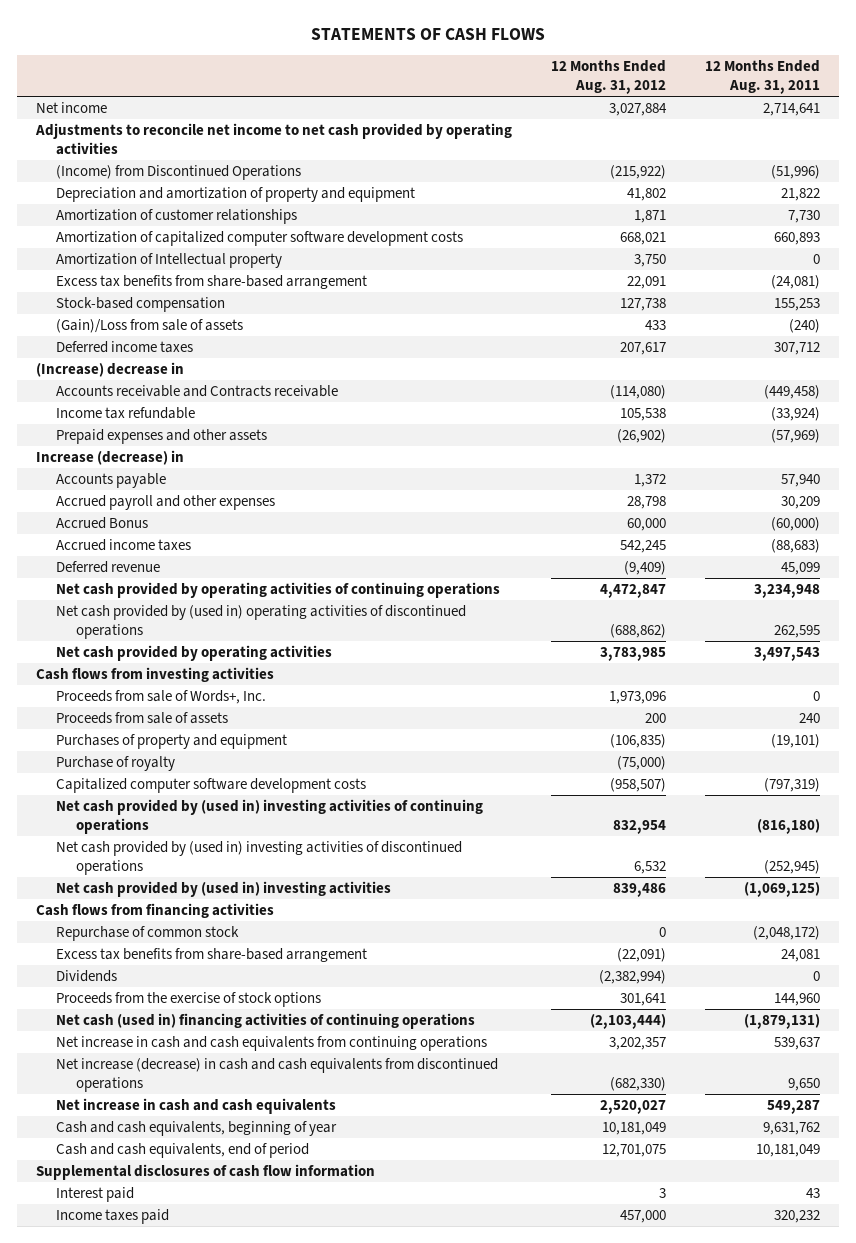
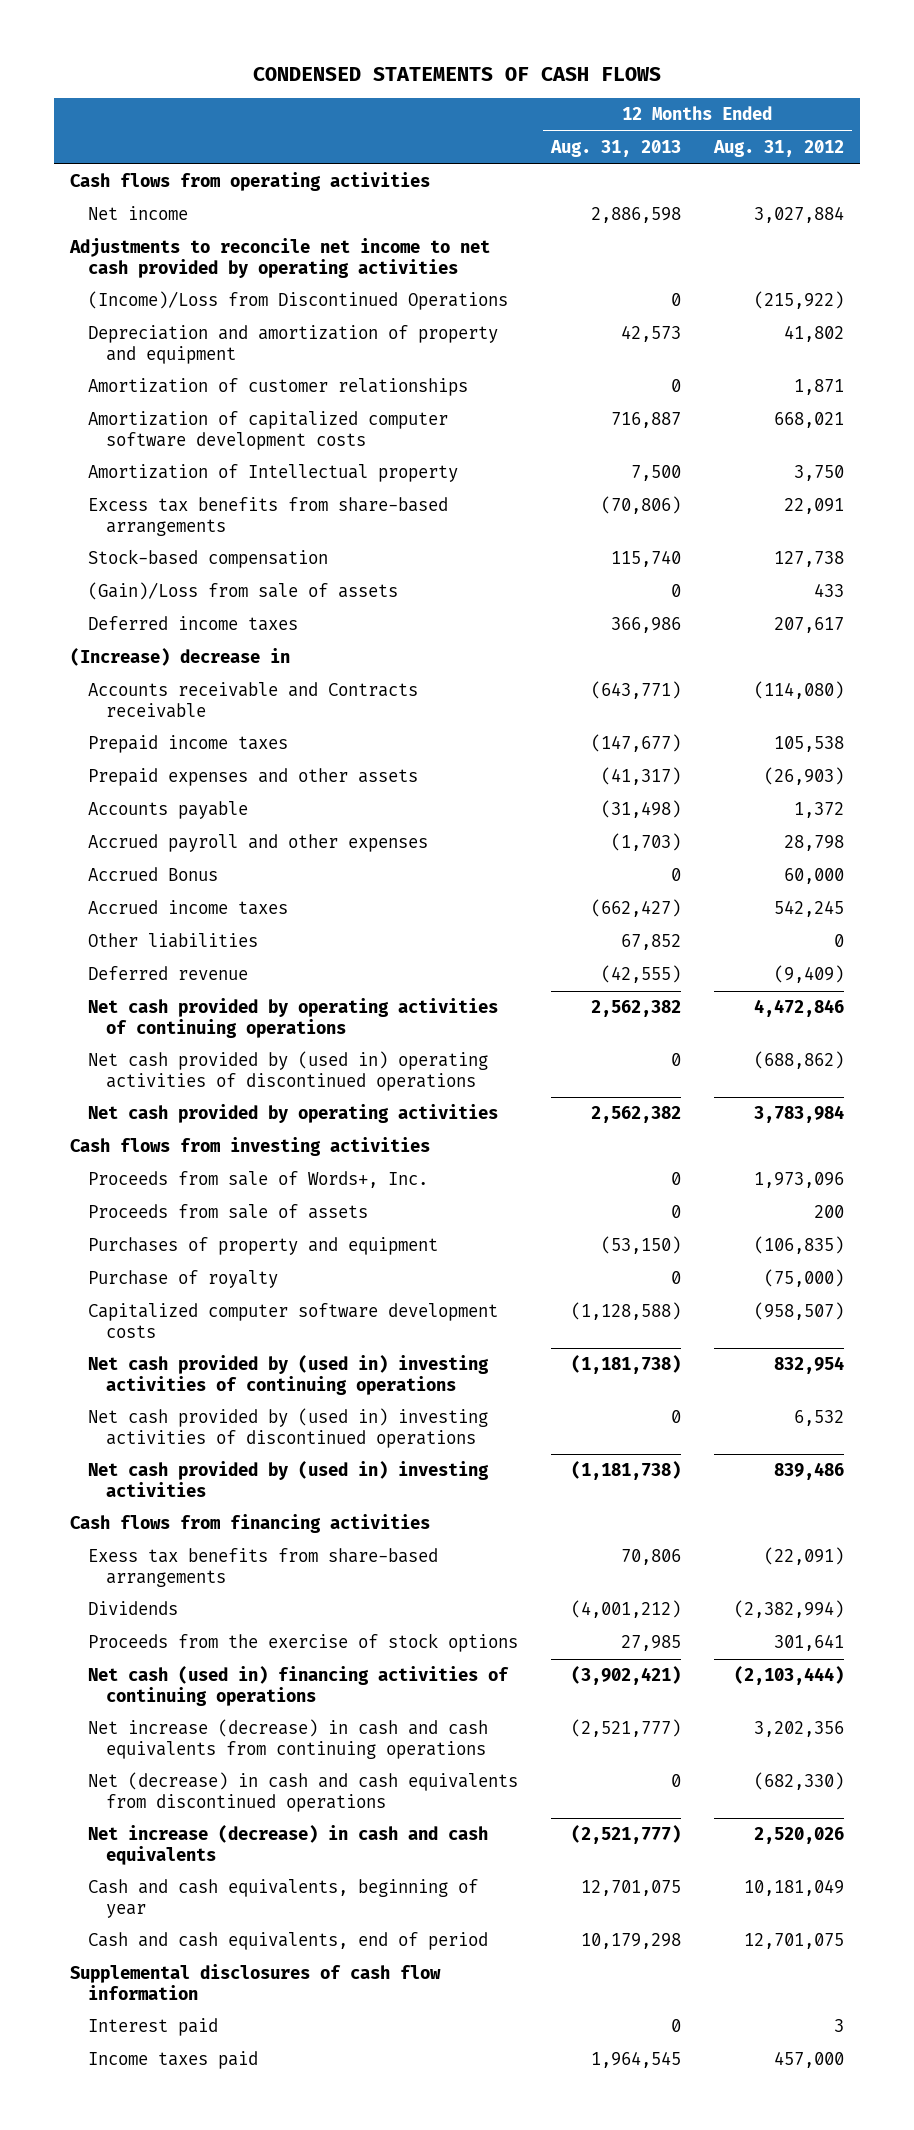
[310,28,545,41] STATEMENTS OF CASH FLOWS -> [253,66,662,81] CONDENSED STATEMENTS OF CASH FLOWS
[704,60,820,94] 12 Months Ended Aug. 31, 2011 -> none
none -> [550,140,682,158] Aug. 31, 2013
none -> [70,172,431,192] Cash flows from operating activities
[55,165,301,181] (Income) from Discontinued Operations -> [88,291,509,311] (Income)/Loss from Discontinued Operations
[55,275,367,290] Excess tax benefits from share-based arrangement -> [88,497,449,536] Excess tax benefits from share-based arrangements
[35,450,184,466] Increase (decrease) in -> none
[55,407,195,420] Income tax refundable -> [88,735,289,754] Prepaid income taxes
[616,429,666,444] (26,902) -> [763,767,844,786] (26,903)
none -> [88,933,259,949] Other liabilities
[599,584,666,599] 4,472,847 -> [753,999,844,1018] 4,472,846
[599,647,666,662] 3,783,985 -> [753,1105,844,1124] 3,783,984
[55,926,239,942] Repurchase of common stock -> none
[55,948,367,963] Excess tax benefits from share-based arrangement -> [88,1548,439,1587] Exess tax benefits from share-based arrangements
[55,1036,487,1052] Net increase in cash and cash equivalents from continuing operations -> [88,1719,489,1759] Net increase (decrease) in cash and cash equivalents from continuing operations
[608,1037,666,1051] 3,202,357 -> [753,1721,844,1738] 3,202,356
[55,1058,498,1092] Net increase (decrease) in cash and cash equivalents from discontinued operations -> [88,1772,519,1812] Net (decrease) in cash and cash equivalents from discontinued operations
[55,1098,336,1115] Net increase in cash and cash equivalents -> [88,1825,489,1865] Net increase (decrease) in cash and cash equivalents
[599,1100,666,1115] 2,520,027 -> [753,1827,844,1845] 2,520,026

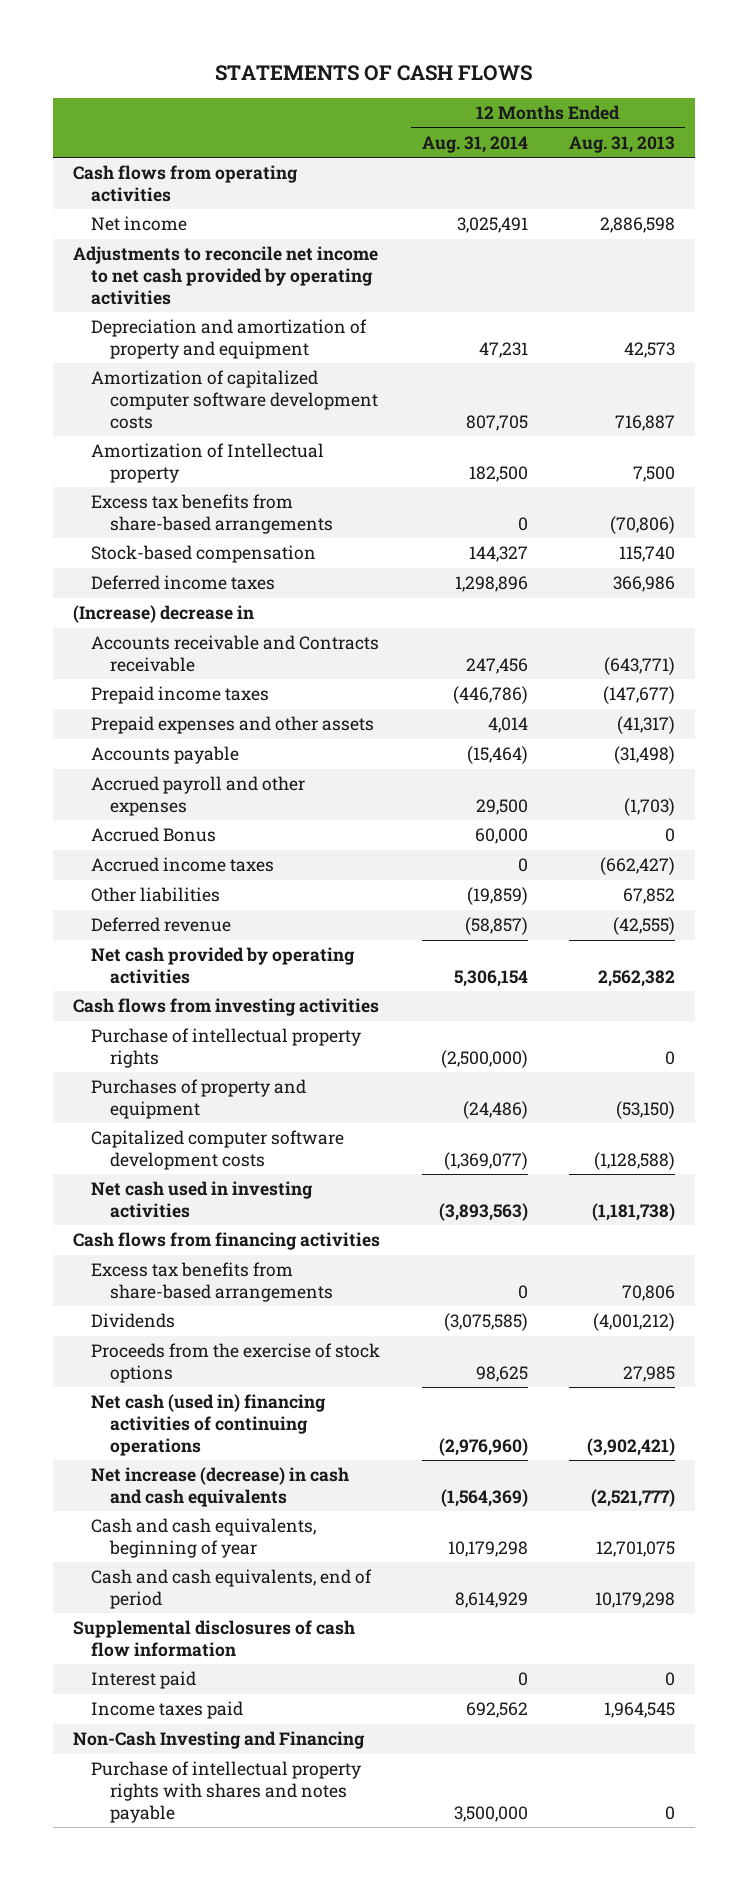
[253,66,662,81] CONDENSED STATEMENTS OF CASH FLOWS -> [215,65,533,82] STATEMENTS OF CASH FLOWS
[712,140,844,158] Aug. 31, 2012 -> none
none -> [421,135,528,153] Aug. 31, 2014
[88,291,509,311] (Income)/Loss from Discontinued Operations -> none
[88,378,469,397] Amortization of customer relationships -> none
[88,582,399,601] (Gain)/Loss from sale of assets -> none
[88,998,499,1038] Net cash provided by operating activities of continuing operations -> none
[88,1051,489,1091] Net cash provided by (used in) operating activities of discontinued operations -> none
[88,1171,429,1189] Proceeds from sale of Words+, Inc. -> none
[88,1204,369,1220] Proceeds from sale of assets -> none
none -> [91,1028,362,1068] Purchase of intellectual property rights
[88,1270,279,1289] Purchase of royalty -> none
[88,1408,489,1448] Net cash provided by (used in) investing activities of discontinued operations -> none
[88,1461,490,1497] Net cash provided by (used in) investing activities -> none
[88,1355,490,1395] Net cash provided by (used in) investing activities of continuing operations -> [91,1181,314,1218] Net cash used in investing activities
[88,1548,439,1587] Exess tax benefits from share-based arrangements -> [91,1262,333,1302] Excess tax benefits from share-based arrangements
[88,1719,489,1759] Net increase (decrease) in cash and cash equivalents from continuing operations -> none
[88,1772,519,1812] Net (decrease) in cash and cash equivalents from discontinued operations -> none
none -> [73,1731,366,1750] Non-Cash Investing and Financing
none -> [91,1761,362,1823] Purchase of intellectual property rights with shares and notes payable

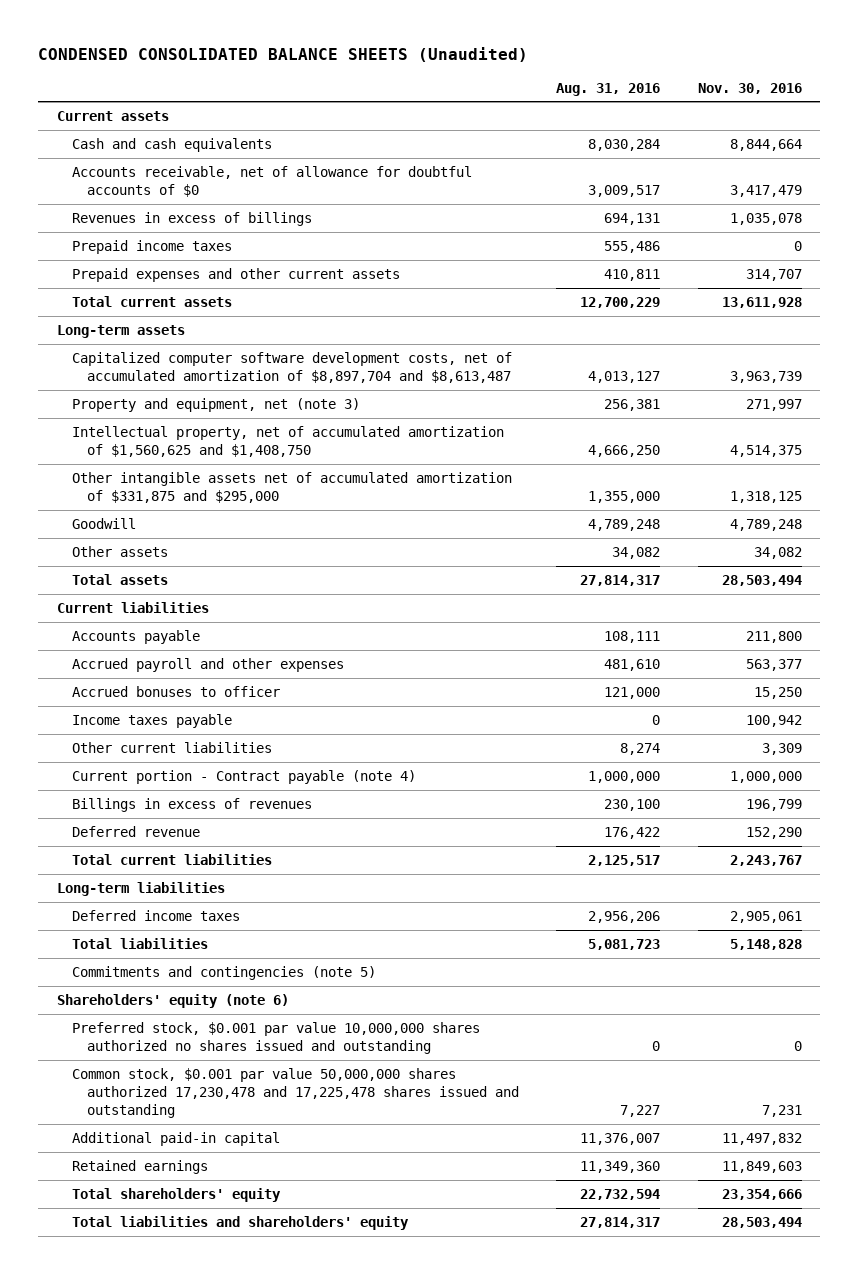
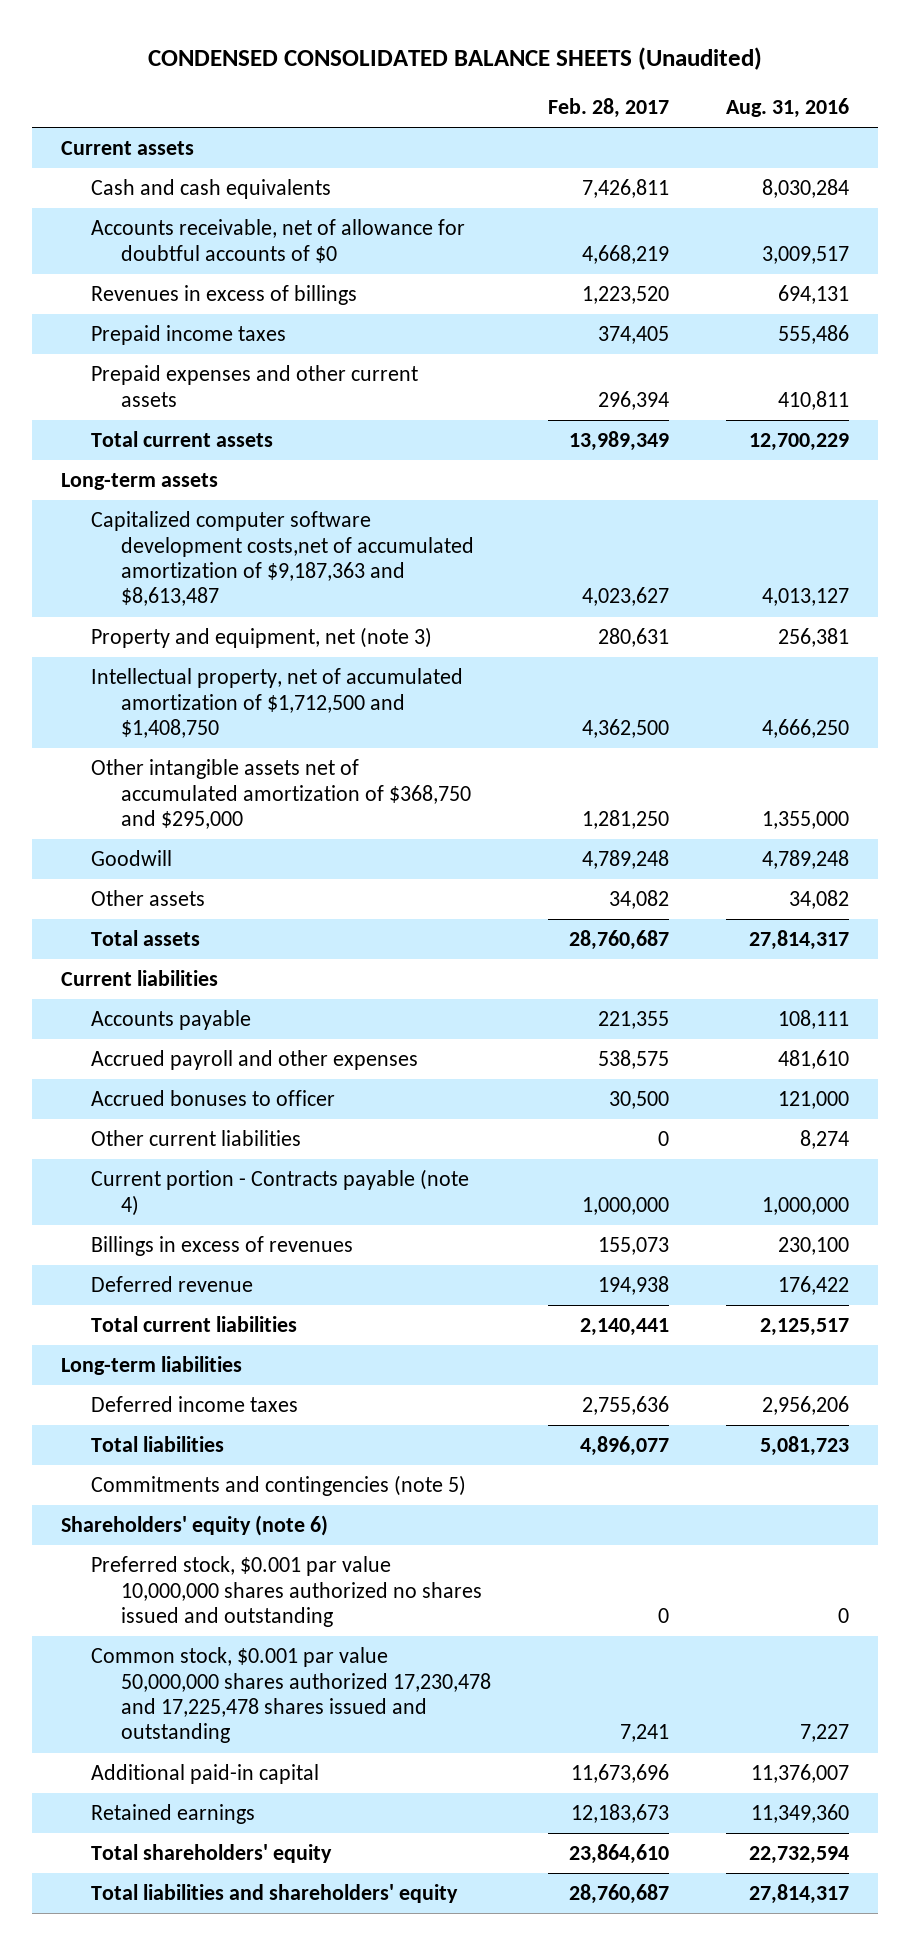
[697,82,802,94] Nov. 30, 2016 -> none
none -> [548,97,670,118] Feb. 28, 2017
[71,351,512,384] Capitalized computer software development costs, net of accumulated amortization of $8,897,704 and $8,613,487 -> [90,511,474,607] Capitalized computer software development costs,net of accumulated amortization of $9,187,363 and $8,613,487
[71,425,504,458] Intellectual property, net of accumulated amortization of $1,560,625 and $1,408,750 -> [90,668,463,738] Intellectual property, net of accumulated amortization of $1,712,500 and $1,408,750
[71,471,512,504] Other intangible assets net of accumulated amortization of $331,875 and $295,000 -> [90,759,471,829] Other intangible assets net of accumulated amortization of $368,750 and $295,000
[71,713,232,728] Income taxes payable -> none
[71,769,416,784] Current portion - Contract payable (note 4) -> [90,1169,469,1216] Current portion - Contracts payable (note 4)

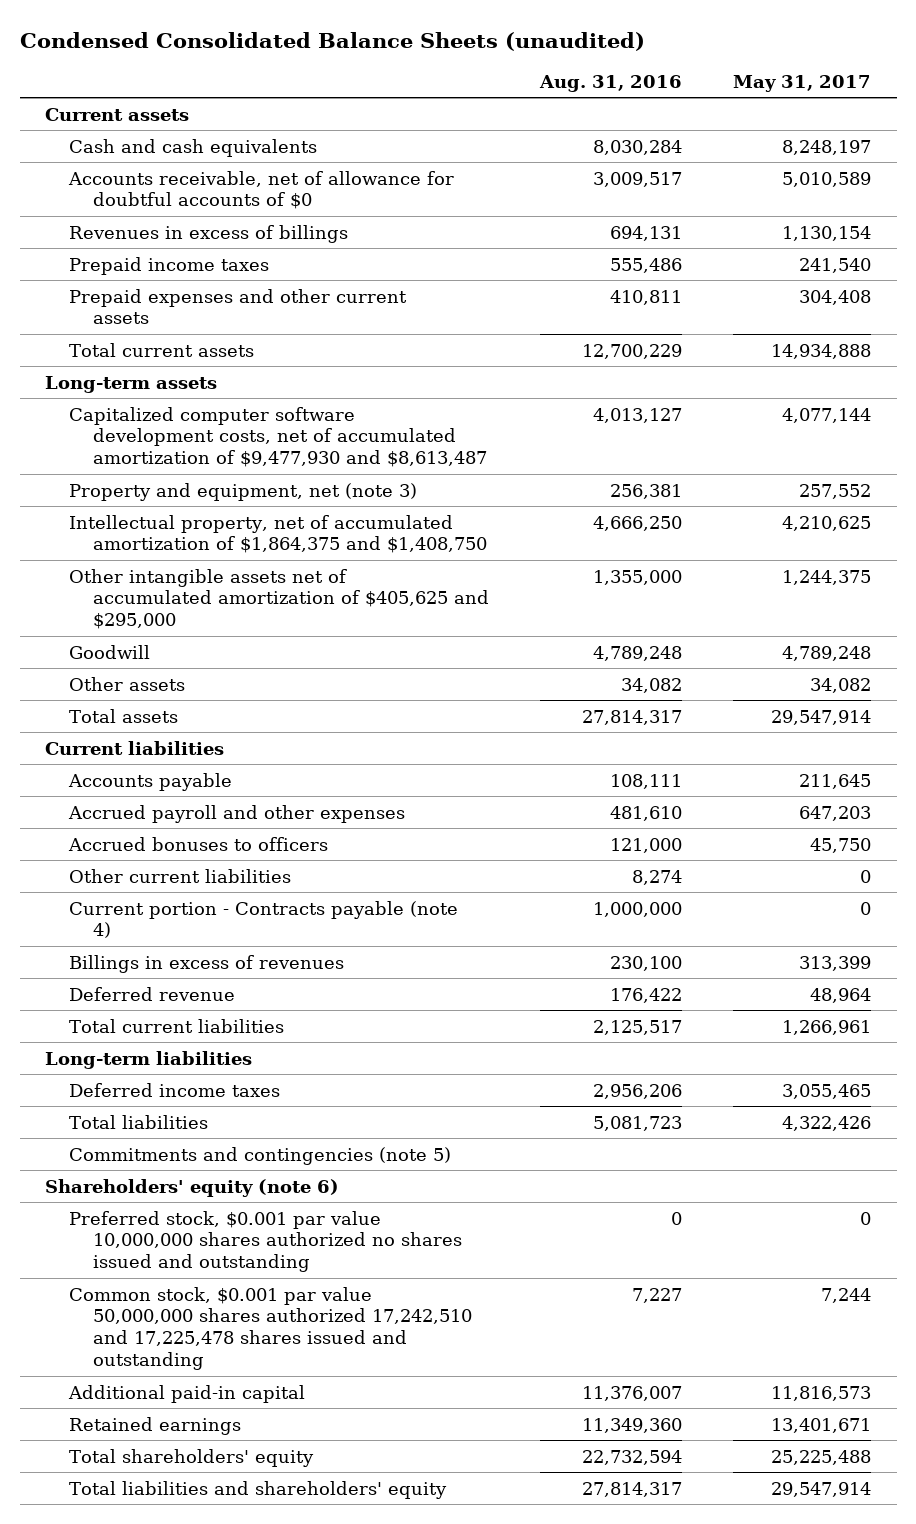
[147,46,762,70] CONDENSED CONSOLIDATED BALANCE SHEETS (Unaudited) -> [19,31,645,51] Condensed Consolidated Balance Sheets (unaudited)
[548,97,670,118] Feb. 28, 2017 -> none
none -> [732,74,871,92] May 31, 2017
[90,511,474,607] Capitalized computer software development costs,net of accumulated amortization of $9,187,363 and $8,613,487 -> [69,406,487,468] Capitalized computer software development costs, net of accumulated amortization of $9,477,930 and $8,613,487
[90,668,463,738] Intellectual property, net of accumulated amortization of $1,712,500 and $1,408,750 -> [69,514,487,554] Intellectual property, net of accumulated amortization of $1,864,375 and $1,408,750
[90,759,471,829] Other intangible assets net of accumulated amortization of $368,750 and $295,000 -> [69,568,489,630] Other intangible assets net of accumulated amortization of $405,625 and $295,000
[90,1090,335,1107] Accrued bonuses to officer -> [68,836,329,851] Accrued bonuses to officers
[90,1647,491,1744] Common stock, $0.001 par value 50,000,000 shares authorized 17,230,478 and 17,225,478 shares issued and outstanding -> [69,1286,472,1371] Common stock, $0.001 par value 50,000,000 shares authorized 17,242,510 and 17,225,478 shares issued and outstanding

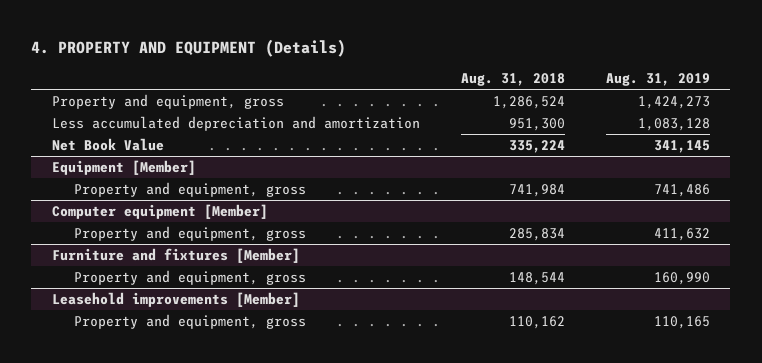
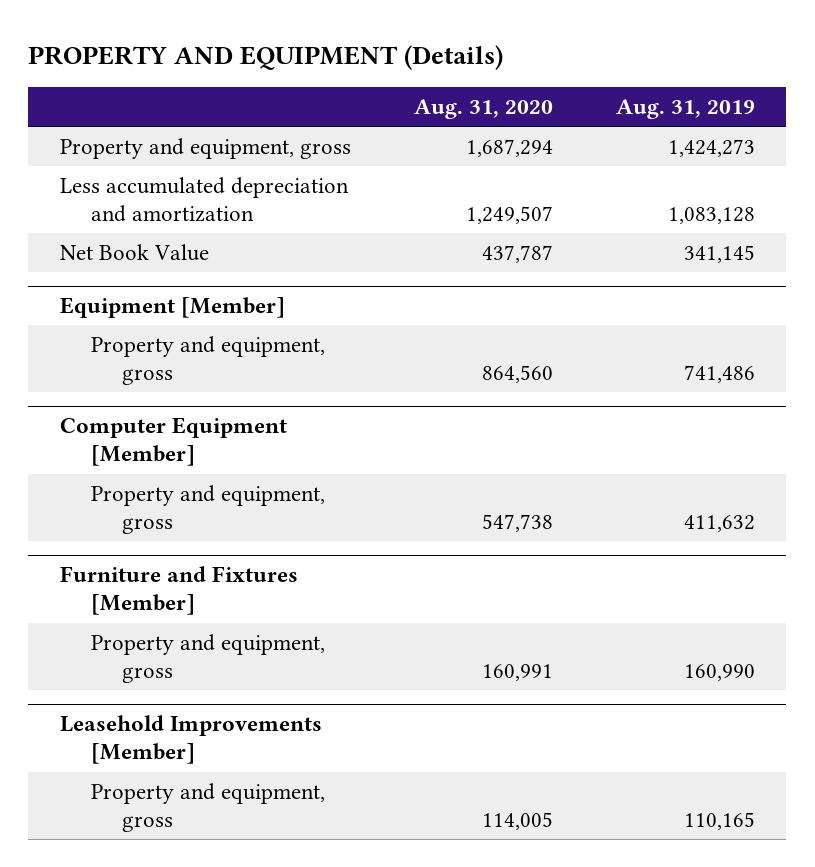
[31,39,347,58] 4. PROPERTY AND EQUIPMENT (Details) -> [28,44,504,70] PROPERTY AND EQUIPMENT (Details)
[460,73,565,87] Aug. 31, 2018 -> none
none -> [413,98,553,119] Aug. 31, 2020
[51,203,268,219] Computer equipment [Member] -> [59,417,287,467] Computer Equipment [Member]
[51,247,300,263] Furniture and fixtures [Member] -> [59,566,298,616] Furniture and Fixtures [Member]
[51,291,300,307] Leasehold improvements [Member] -> [59,715,322,765] Leasehold Improvements [Member]

